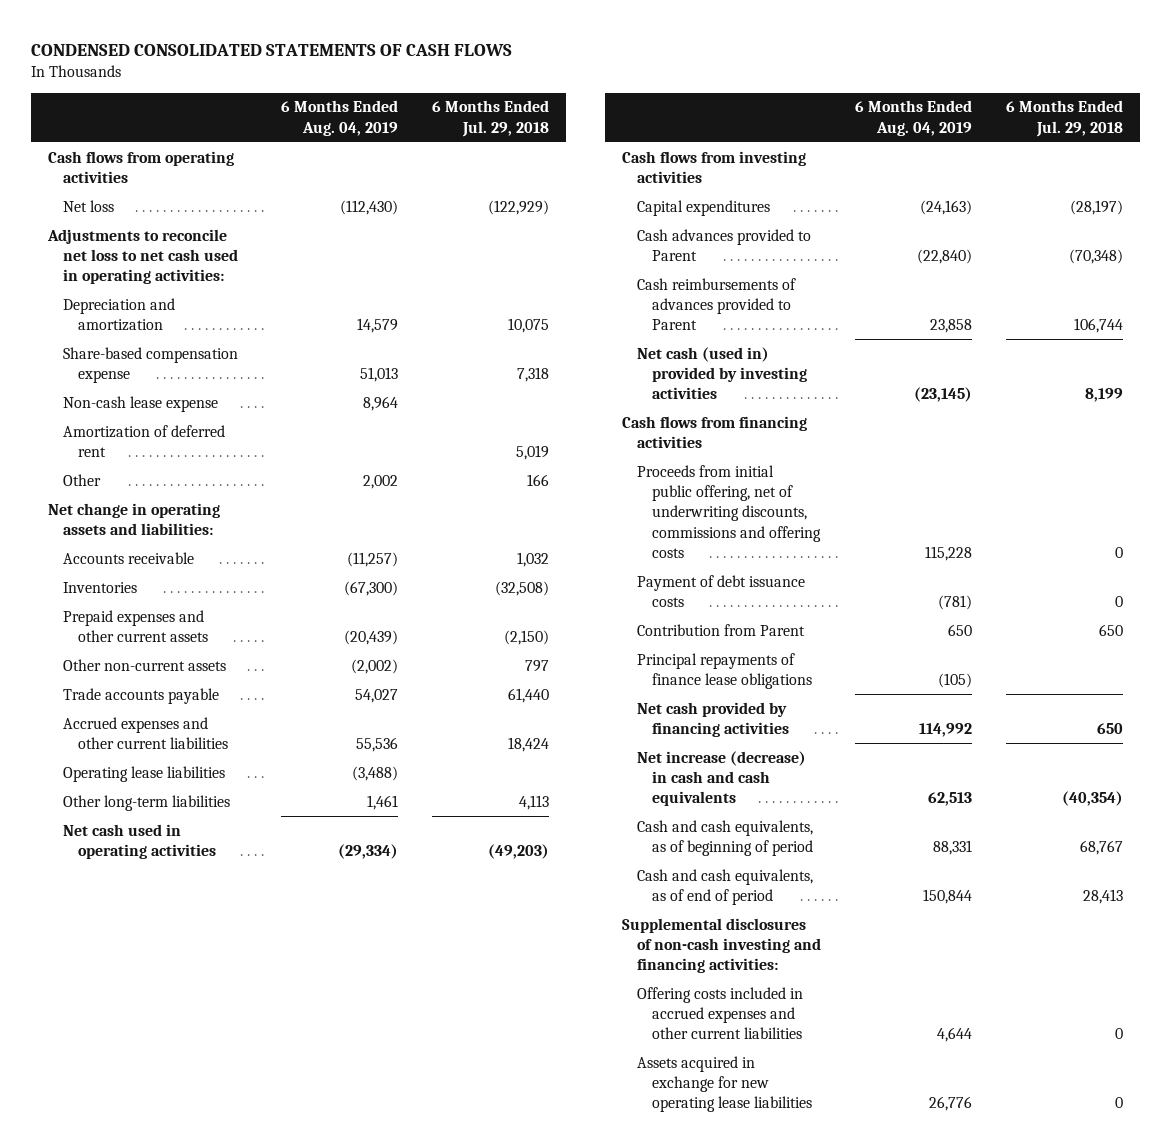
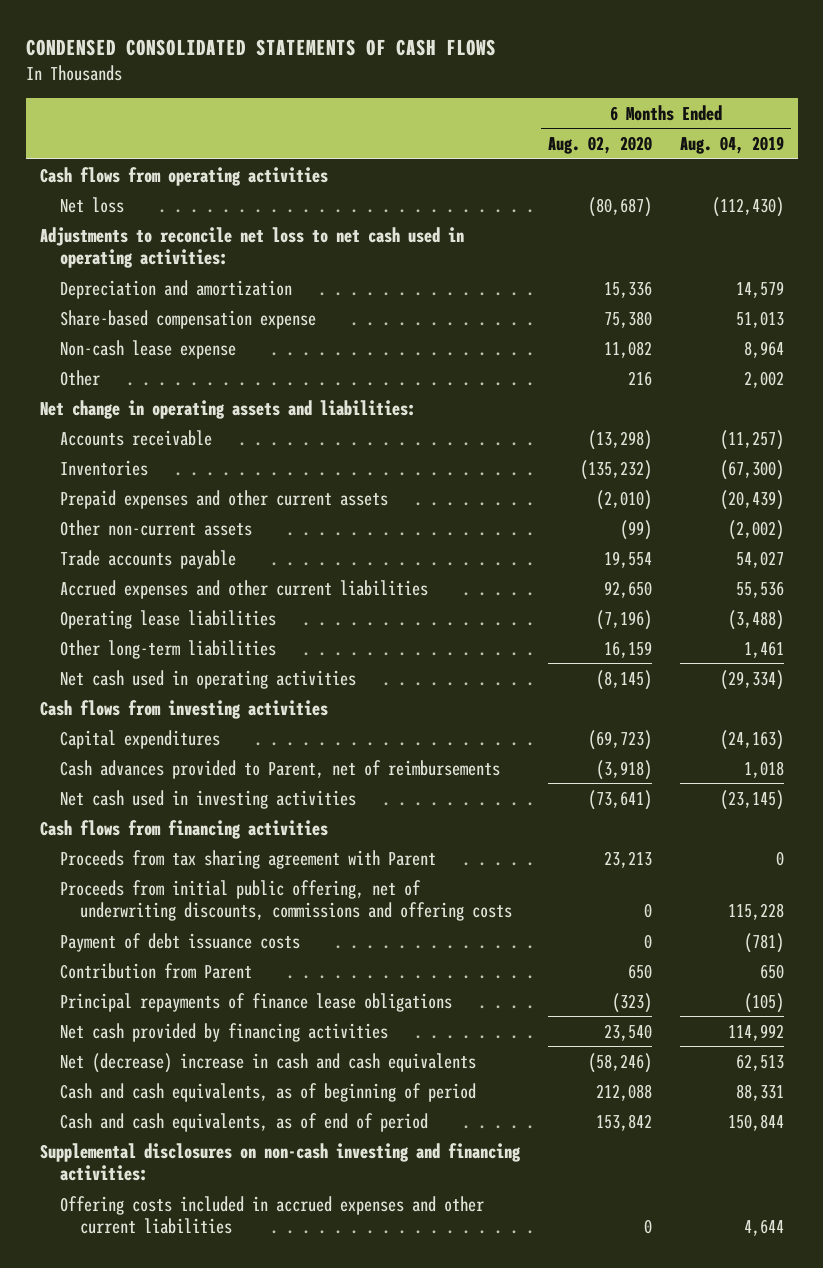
[431,100,549,137] 6 Months Ended Jul. 29, 2018 -> none
none -> [547,136,652,155] Aug. 02, 2020
[62,424,225,458] Amortization of deferred rent -> none
[636,228,811,262] Cash advances provided to Parent -> none
[636,277,796,331] Cash reimbursements of advances provided to Parent -> [60,759,501,779] Cash advances provided to Parent, net of reimbursements
[929,319,972,334] 23,858 -> [743,760,784,778] 1,018
[636,346,807,400] Net cash (used in) provided by investing activities -> [60,789,357,809] Net cash used in investing activities
none -> [60,849,437,869] Proceeds from tax sharing agreement with Parent
[636,750,806,807] Net increase (decrease) in cash and cash equivalents -> [60,1052,477,1073] Net (decrease) increase in cash and cash equivalents
[622,917,821,974] Supplemental disclosures of non-cash investing and financing activities: -> [39,1142,521,1182] Supplemental disclosures on non-cash investing and financing activities:
[636,1055,812,1113] Assets acquired in exchange for new operating lease liabilities -> none

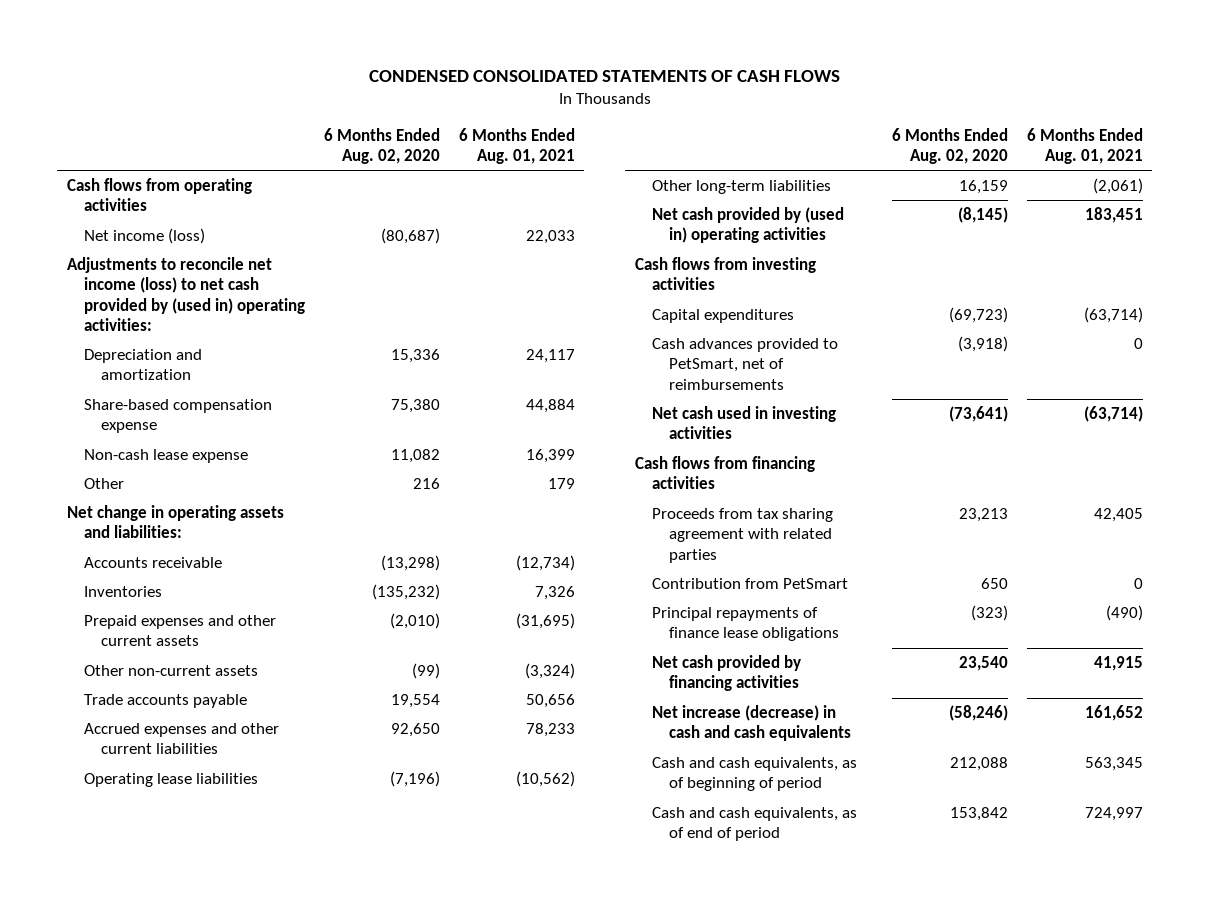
[679,136,784,155] Aug. 04, 2019 -> none
none -> [458,127,575,165] 6 Months Ended Aug. 01, 2021
[60,196,125,213] Net loss -> [83,227,205,244] Net income (loss)
[39,226,464,269] Adjustments to reconcile net loss to net cash used in operating activities: -> [66,256,305,332] Adjustments to reconcile net income (loss) to net cash provided by (used in) operating activities:
[60,669,357,689] Net cash used in operating activities -> [651,206,844,244] Net cash provided by (used in) operating activities
[60,759,501,779] Cash advances provided to Parent, net of reimbursements -> [651,337,838,390] Cash advances provided to PetSmart, net of reimbursements
[60,879,513,922] Proceeds from initial public offering, net of underwriting discounts, commissions and offering costs -> none
[60,932,301,952] Payment of debt issuance costs -> none
[60,849,437,869] Proceeds from tax sharing agreement with Parent -> [651,507,833,563] Proceeds from tax sharing agreement with related parties
[60,962,253,979] Contribution from Parent -> [651,577,848,589] Contribution from PetSmart
[60,1052,477,1073] Net (decrease) increase in cash and cash equivalents -> [651,704,852,742] Net increase (decrease) in cash and cash equivalents
[39,1142,521,1182] Supplemental disclosures on non-cash investing and financing activities: -> none
[60,1195,485,1235] Offering costs included in accrued expenses and other current liabilities -> none

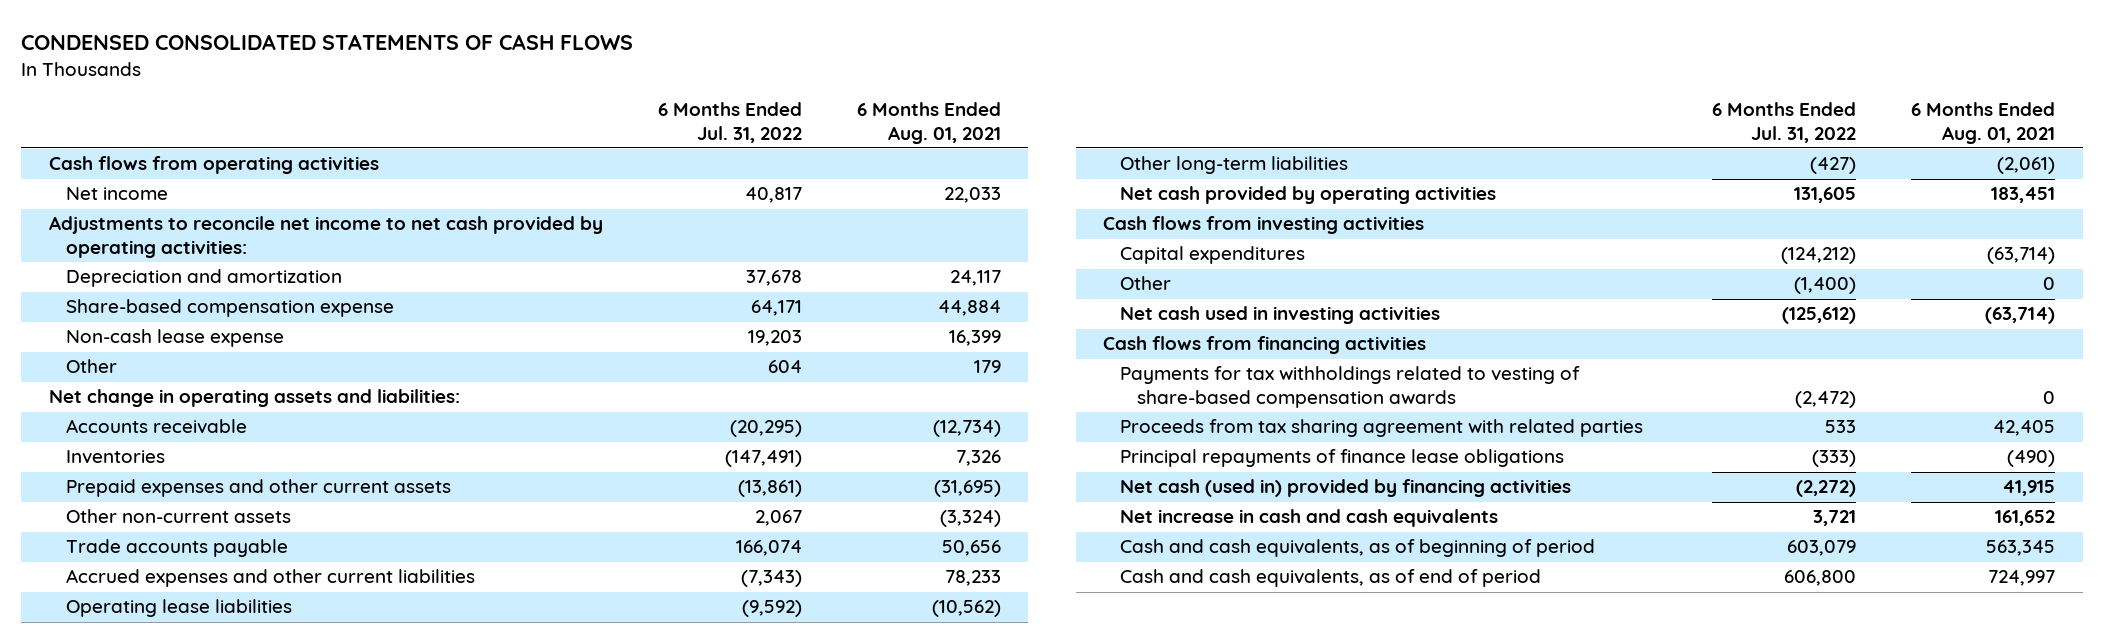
[323,127,440,165] 6 Months Ended Aug. 02, 2020 -> none
none -> [657,102,802,143] 6 Months Ended Jul. 31, 2022
[83,227,205,244] Net income (loss) -> [65,187,168,201] Net income
[66,256,305,332] Adjustments to reconcile net income (loss) to net cash provided by (used in) operating activities: -> [48,216,603,259] Adjustments to reconcile net income to net cash provided by operating activities:
[651,206,844,244] Net cash provided by (used in) operating activities -> [1120,186,1497,205] Net cash provided by operating activities
[651,337,838,390] Cash advances provided to PetSmart, net of reimbursements -> none
none -> [1120,276,1172,291] Other
none -> [1120,366,1581,409] Payments for tax withholdings related to vesting of share-based compensation awards
[651,577,848,589] Contribution from PetSmart -> none
[651,654,801,692] Net cash provided by financing activities -> [1120,479,1572,498] Net cash (used in) provided by financing activities
[651,704,852,742] Net increase (decrease) in cash and cash equivalents -> [1120,509,1499,528] Net increase in cash and cash equivalents

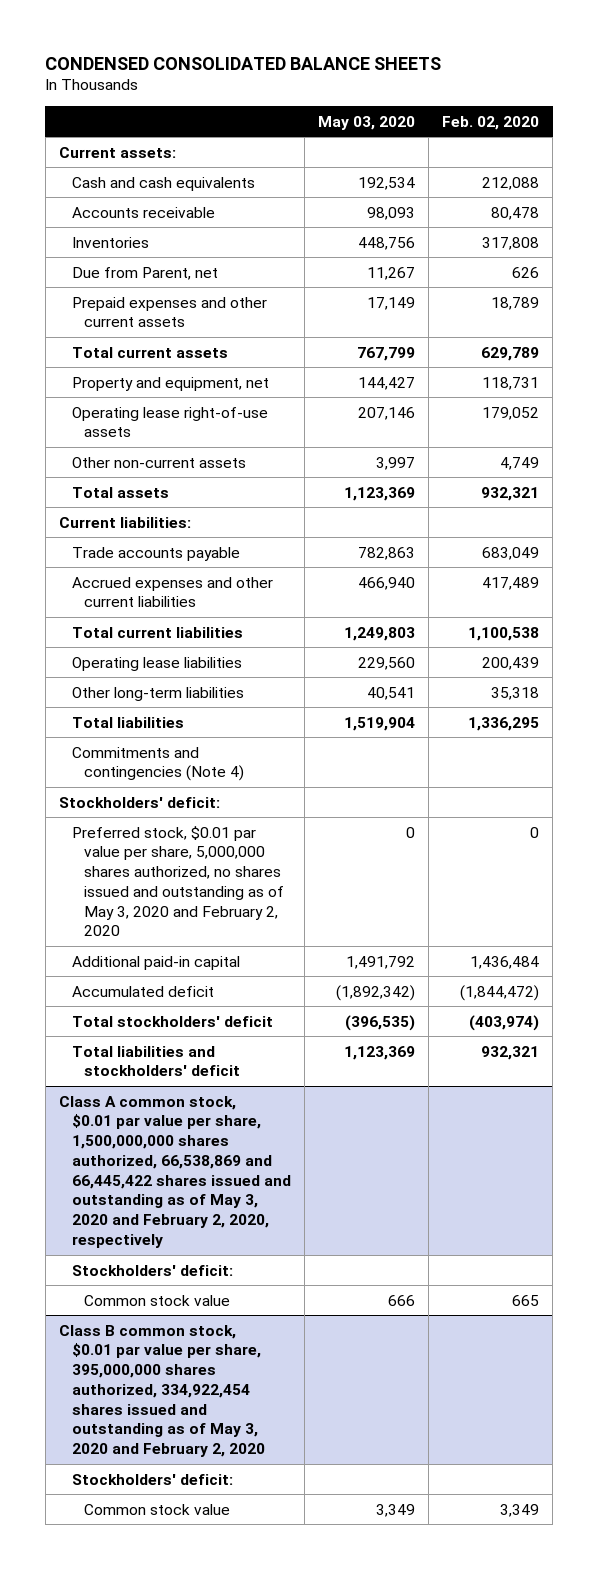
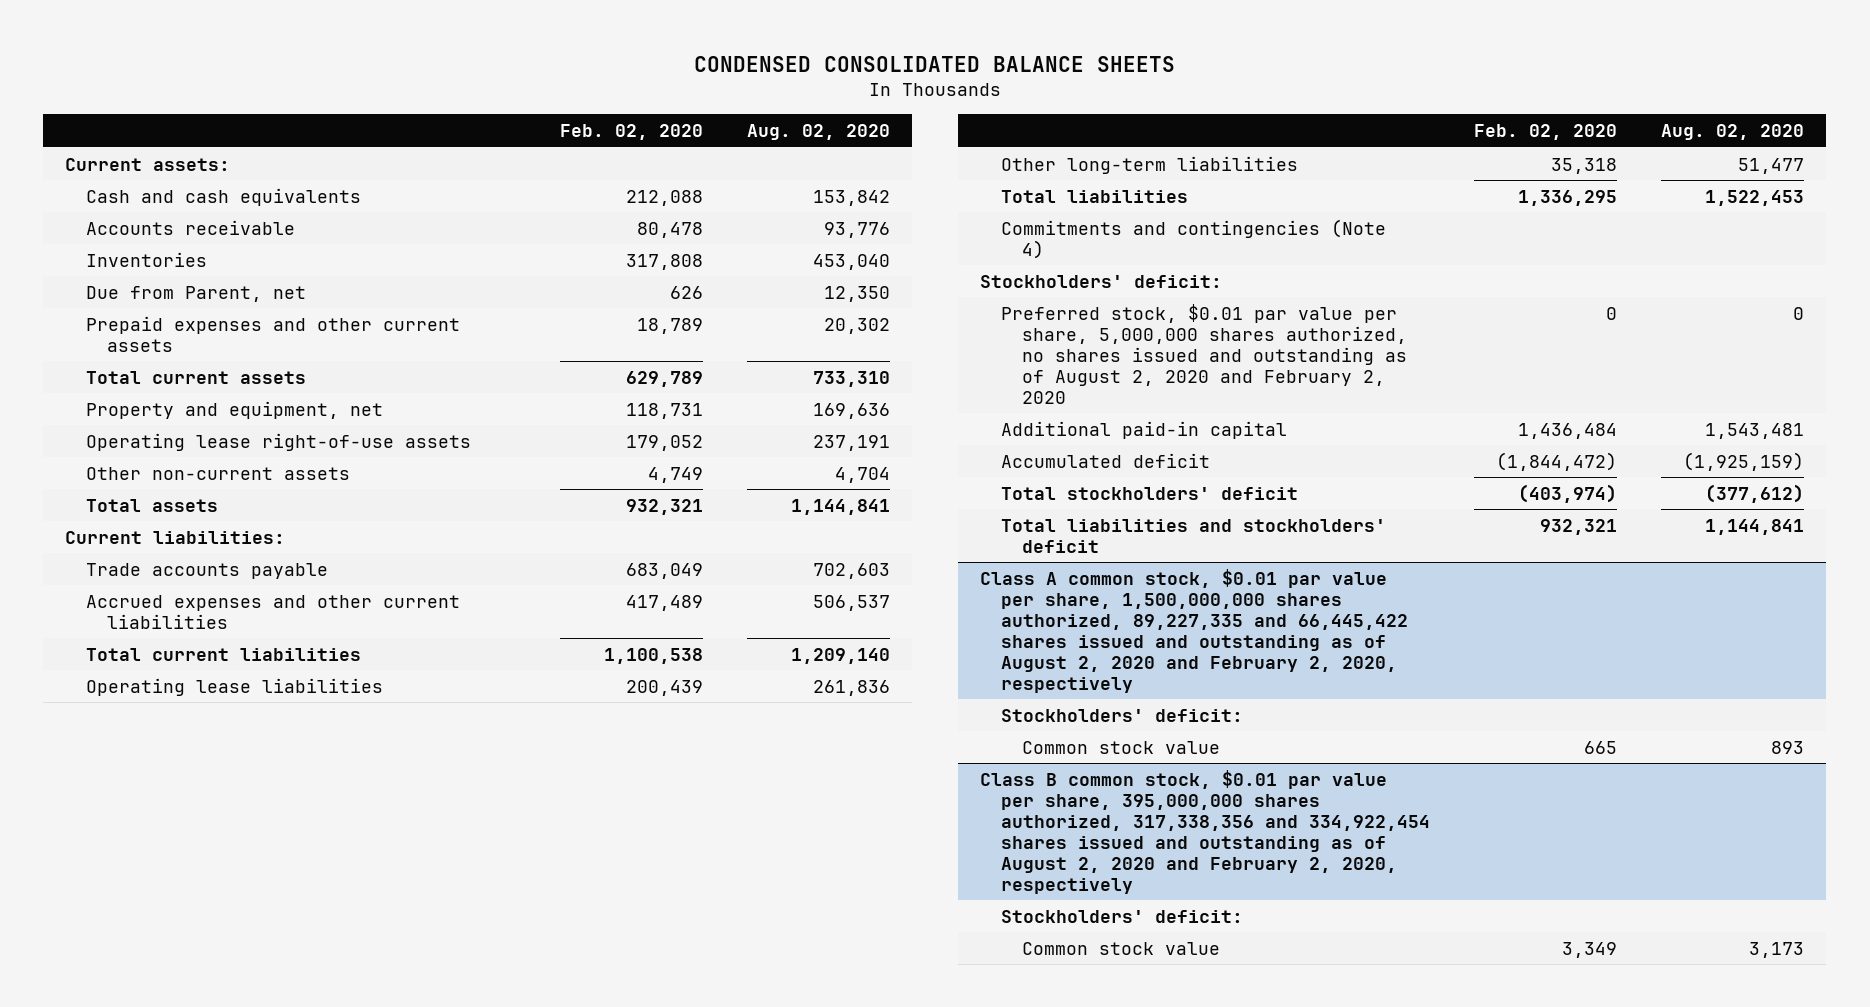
[317,115,415,130] May 03, 2020 -> none
none -> [747,124,891,141] Aug. 02, 2020
[71,825,285,937] Preferred stock, $0.01 par value per share, 5,000,000 shares authorized, no shares issued and outstanding as of May 3, 2020 and February 2, 2020 -> [1000,303,1407,404] Preferred stock, $0.01 par value per share, 5,000,000 shares authorized, no shares issued and outstanding as of August 2, 2020 and February 2, 2020
[59,1095,291,1248] Class A common stock, $0.01 par value per share, 1,500,000,000 shares authorized, 66,538,869 and 66,445,422 shares issued and outstanding as of May 3, 2020 and February 2, 2020, respectively -> [979,568,1408,693] Class A common stock, $0.01 par value per share, 1,500,000,000 shares authorized, 89,227,335 and 66,445,422 shares issued and outstanding as of August 2, 2020 and February 2, 2020, respectively
[59,1324,265,1458] Class B common stock, $0.01 par value per share, 395,000,000 shares authorized, 334,922,454 shares issued and outstanding as of May 3, 2020 and February 2, 2020 -> [979,769,1430,894] Class B common stock, $0.01 par value per share, 395,000,000 shares authorized, 317,338,356 and 334,922,454 shares issued and outstanding as of August 2, 2020 and February 2, 2020, respectively

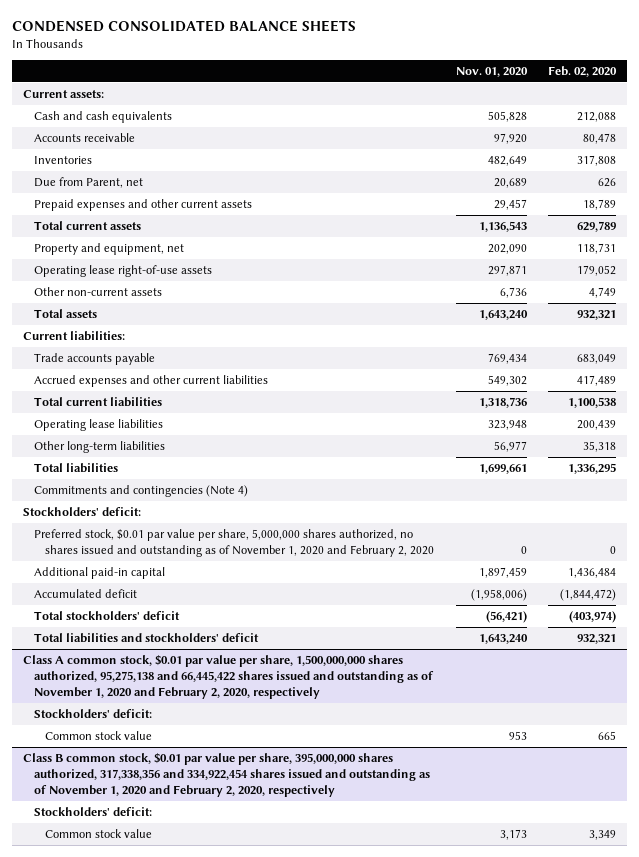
[747,124,891,141] Aug. 02, 2020 -> none
none -> [455,67,528,78] Nov. 01, 2020
[1000,303,1407,404] Preferred stock, $0.01 par value per share, 5,000,000 shares authorized, no shares issued and outstanding as of August 2, 2020 and February 2, 2020 -> [33,528,435,557] Preferred stock, $0.01 par value per share, 5,000,000 shares authorized, no shares issued and outstanding as of November 1, 2020 and February 2, 2020
[979,568,1408,693] Class A common stock, $0.01 par value per share, 1,500,000,000 shares authorized, 89,227,335 and 66,445,422 shares issued and outstanding as of August 2, 2020 and February 2, 2020, respectively -> [22,653,434,699] Class A common stock, $0.01 par value per share, 1,500,000,000 shares authorized, 95,275,138 and 66,445,422 shares issued and outstanding as of November 1, 2020 and February 2, 2020, respectively
[979,769,1430,894] Class B common stock, $0.01 par value per share, 395,000,000 shares authorized, 317,338,356 and 334,922,454 shares issued and outstanding as of August 2, 2020 and February 2, 2020, respectively -> [22,751,430,797] Class B common stock, $0.01 par value per share, 395,000,000 shares authorized, 317,338,356 and 334,922,454 shares issued and outstanding as of November 1, 2020 and February 2, 2020, respectively

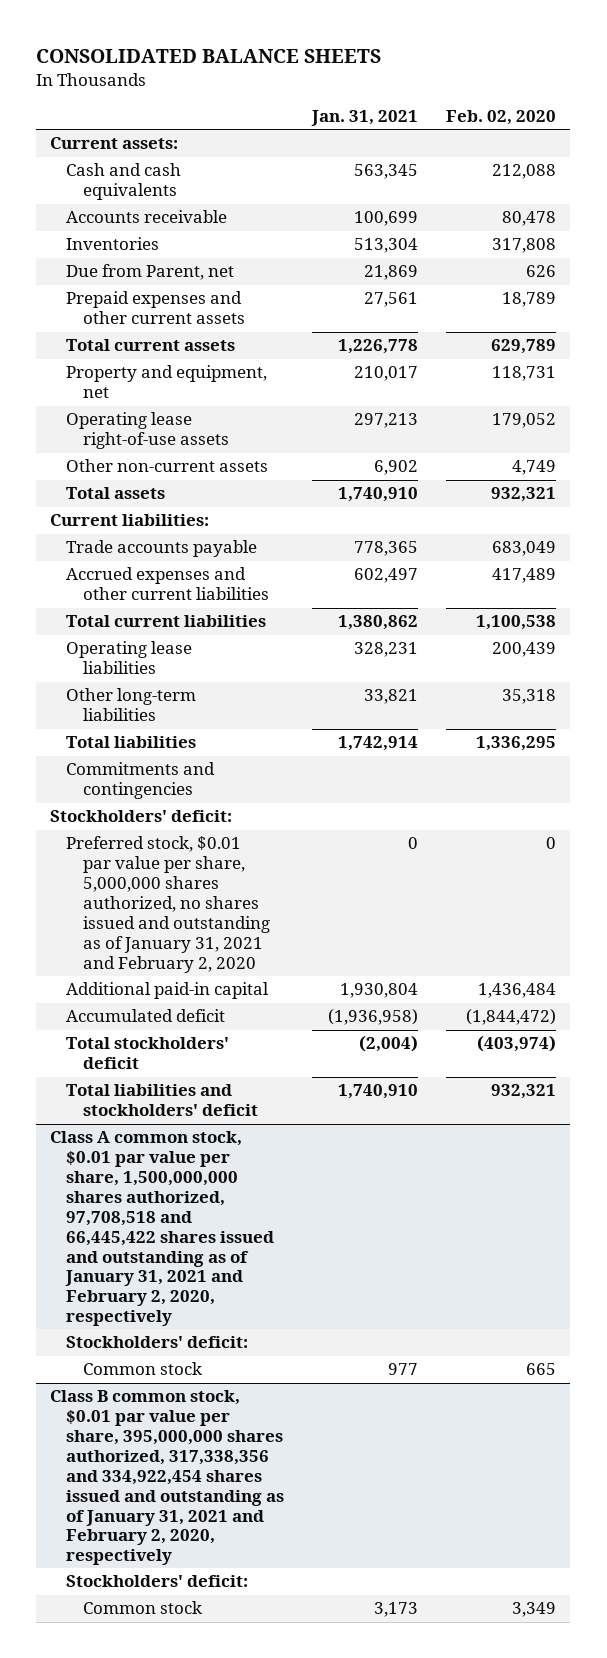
[11,20,356,33] CONDENSED CONSOLIDATED BALANCE SHEETS -> [36,48,382,63] CONSOLIDATED BALANCE SHEETS
[455,67,528,78] Nov. 01, 2020 -> none
none -> [311,110,419,127] Jan. 31, 2021
[33,484,248,497] Commitments and contingencies (Note 4) -> [66,762,216,800] Commitments and contingencies
[33,528,435,557] Preferred stock, $0.01 par value per share, 5,000,000 shares authorized, no shares issued and outstanding as of November 1, 2020 and February 2, 2020 -> [66,836,270,973] Preferred stock, $0.01 par value per share, 5,000,000 shares authorized, no shares issued and outstanding as of January 31, 2021 and February 2, 2020
[22,653,434,699] Class A common stock, $0.01 par value per share, 1,500,000,000 shares authorized, 95,275,138 and 66,445,422 shares issued and outstanding as of November 1, 2020 and February 2, 2020, respectively -> [50,1131,275,1327] Class A common stock, $0.01 par value per share, 1,500,000,000 shares authorized, 97,708,518 and 66,445,422 shares issued and outstanding as of January 31, 2021 and February 2, 2020, respectively
[45,730,153,740] Common stock value -> [82,1362,202,1376] Common stock
[22,751,430,797] Class B common stock, $0.01 par value per share, 395,000,000 shares authorized, 317,338,356 and 334,922,454 shares issued and outstanding as of November 1, 2020 and February 2, 2020, respectively -> [50,1390,285,1566] Class B common stock, $0.01 par value per share, 395,000,000 shares authorized, 317,338,356 and 334,922,454 shares issued and outstanding as of January 31, 2021 and February 2, 2020, respectively
[45,828,153,838] Common stock value -> [82,1601,202,1615] Common stock

